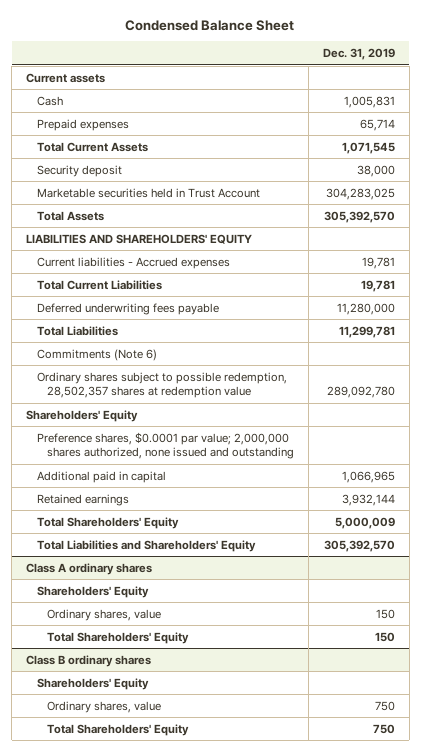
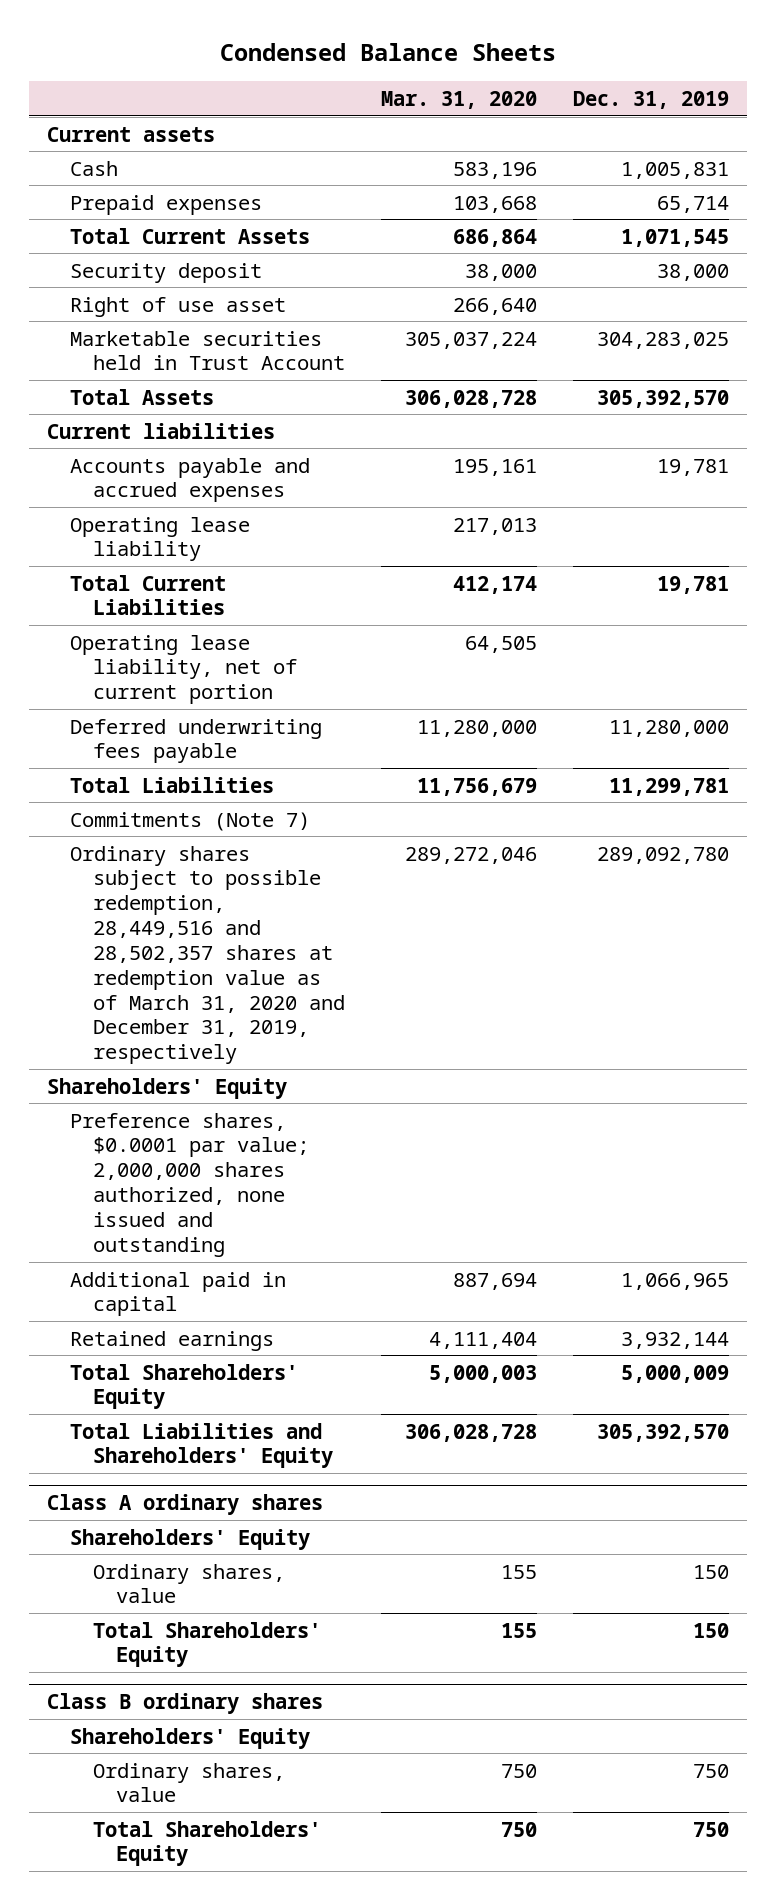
[125,19,295,31] Condensed Balance Sheet -> [220,42,557,61] Condensed Balance Sheets
none -> [381,90,538,109] Mar. 31, 2020
none -> [69,296,286,317] Right of use asset
[25,233,252,244] LIABILITIES AND SHAREHOLDERS' EQUITY -> none
none -> [46,422,275,439] Current liabilities
[36,256,230,269] Current liabilities - Accrued expenses -> [69,457,310,503] Accounts payable and accrued expenses
none -> [69,516,250,562] Operating lease liability
none -> [69,634,297,705] Operating lease liability, net of current portion
[36,348,157,361] Commitments (Note 6) -> [69,811,310,831] Commitments (Note 7)
[36,371,287,399] Ordinary shares subject to possible redemption, 28,502,357 shares at redemption value -> [69,845,345,1065] Ordinary shares subject to possible redemption, 28,449,516 and 28,502,357 shares at redemption value as of March 31, 2020 and December 31, 2019, respectively

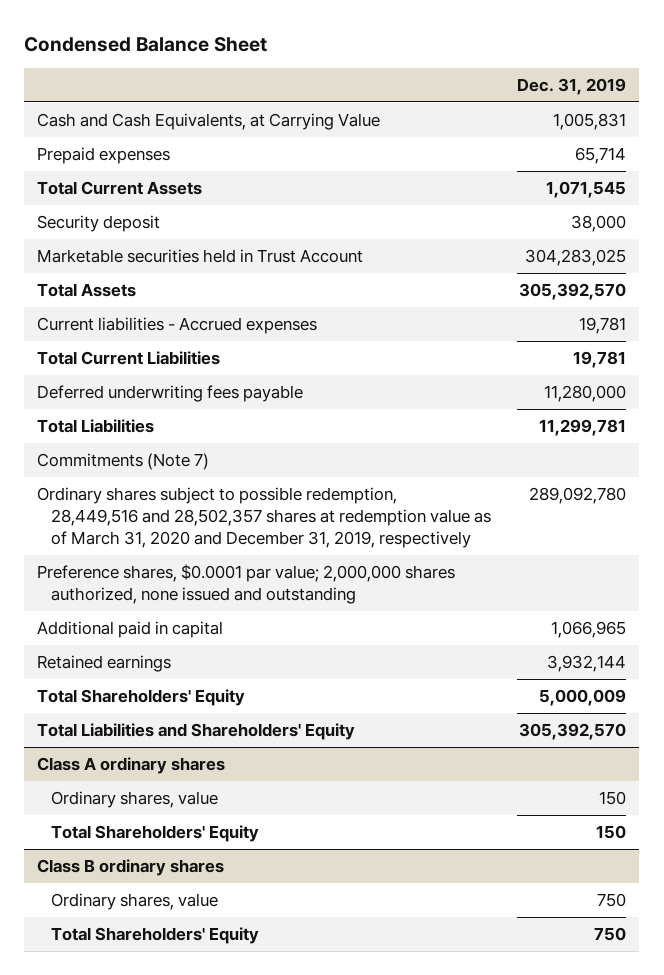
[220,42,557,61] Condensed Balance Sheets -> [24,36,268,52] Condensed Balance Sheet
[381,90,538,109] Mar. 31, 2020 -> none
[46,126,215,142] Current assets -> none
[69,160,118,176] Cash -> [37,113,381,131] Cash and Cash Equivalents, at Carrying Value
[69,296,286,317] Right of use asset -> none
[46,422,275,439] Current liabilities -> none
[69,516,250,562] Operating lease liability -> none
[69,457,310,503] Accounts payable and accrued expenses -> [37,317,318,335] Current liabilities - Accrued expenses
[69,634,297,705] Operating lease liability, net of current portion -> none
[46,1077,287,1099] Shareholders' Equity -> none
[69,1528,310,1550] Shareholders' Equity -> none
[69,1727,310,1749] Shareholders' Equity -> none

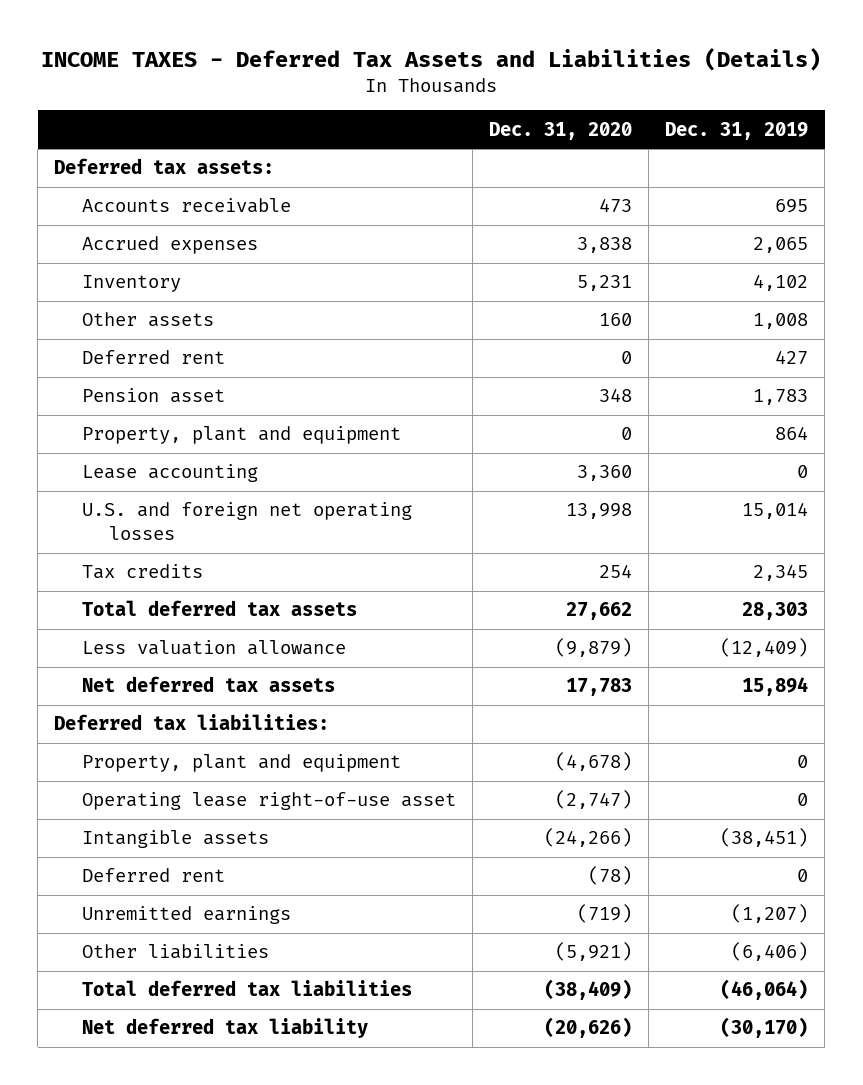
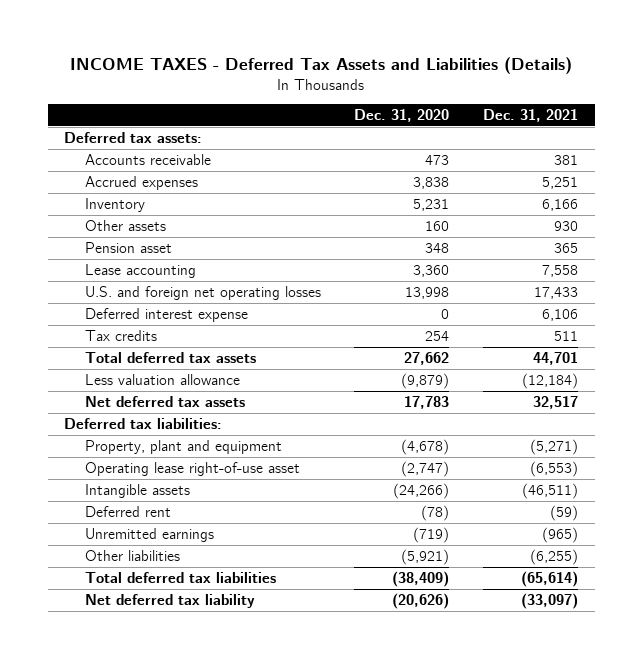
[665,121,809,140] Dec. 31, 2019 -> none
none -> [482,108,578,122] Dec. 31, 2021
[81,350,225,365] Deferred rent -> none
[81,426,401,445] Property, plant and equipment -> none
none -> [84,307,248,322] Deferred interest expense

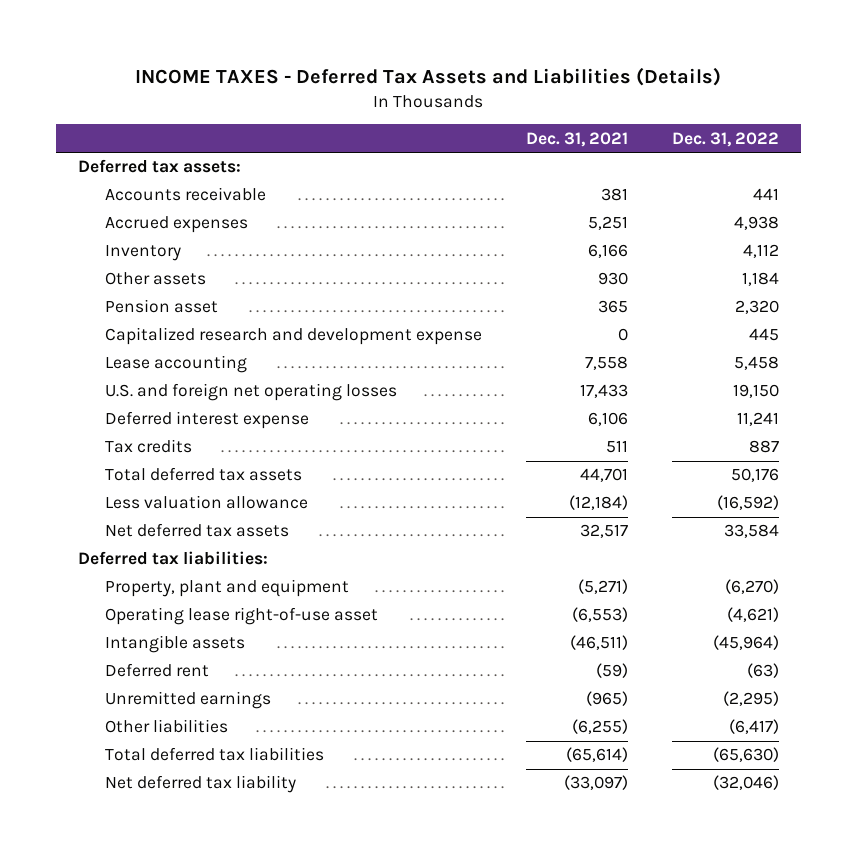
[354,108,450,122] Dec. 31, 2020 -> none
none -> [671,131,779,147] Dec. 31, 2022
none -> [105,327,483,346] Capitalized research and development expense

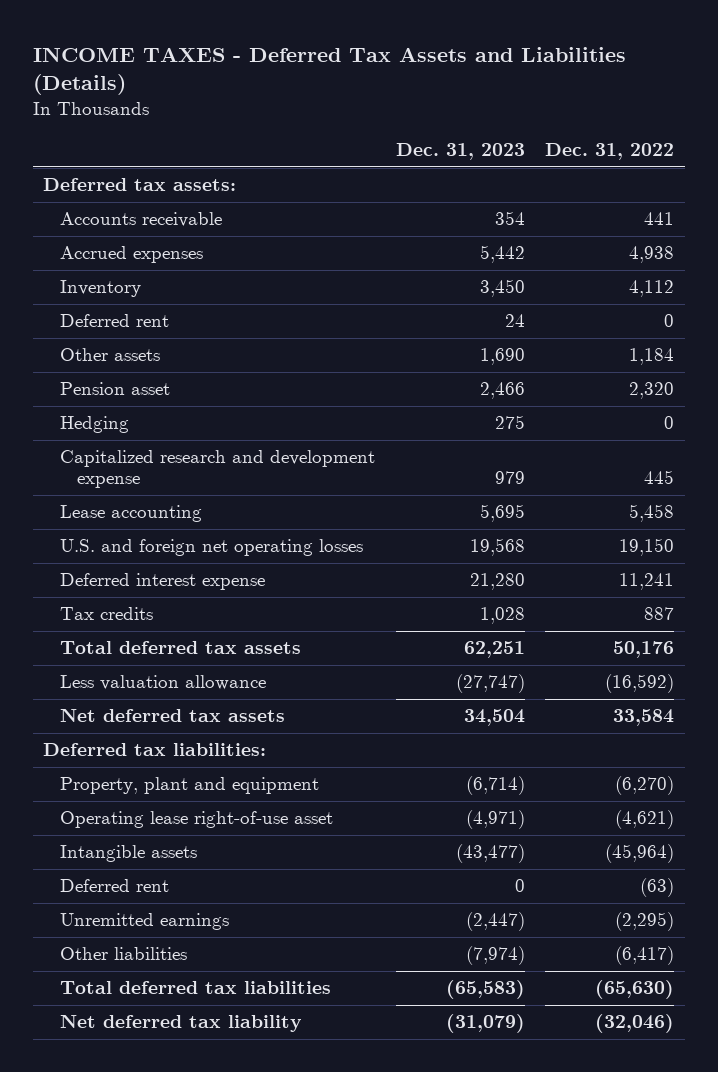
[526,131,629,147] Dec. 31, 2021 -> none
none -> [395,143,525,161] Dec. 31, 2023
none -> [60,314,170,328] Deferred rent
none -> [60,416,130,434] Hedging

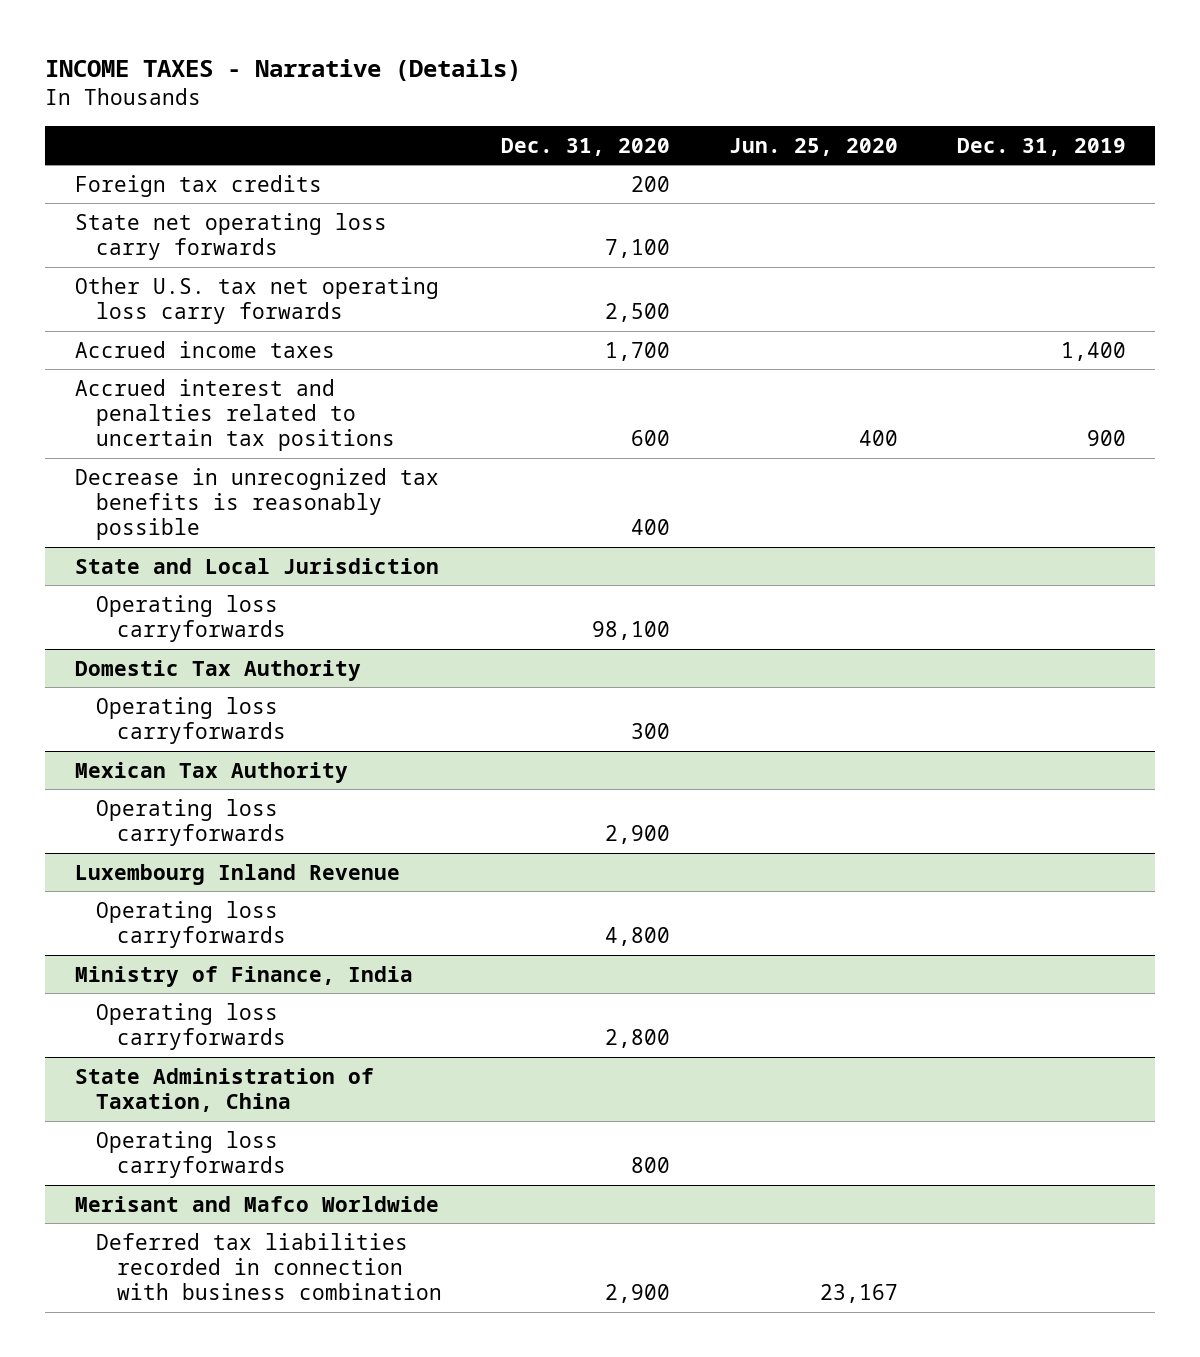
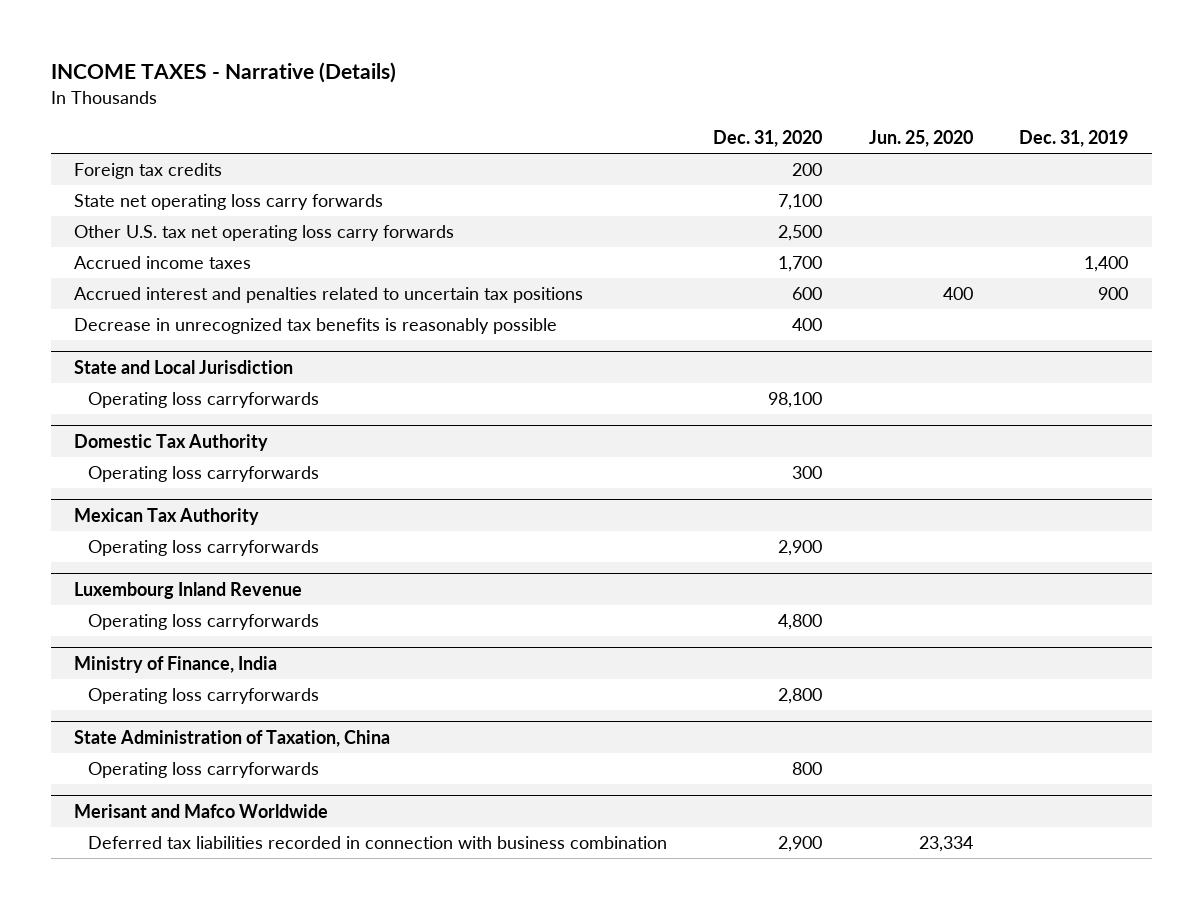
[819,1284,898,1304] 23,167 -> [918,836,973,853] 23,334

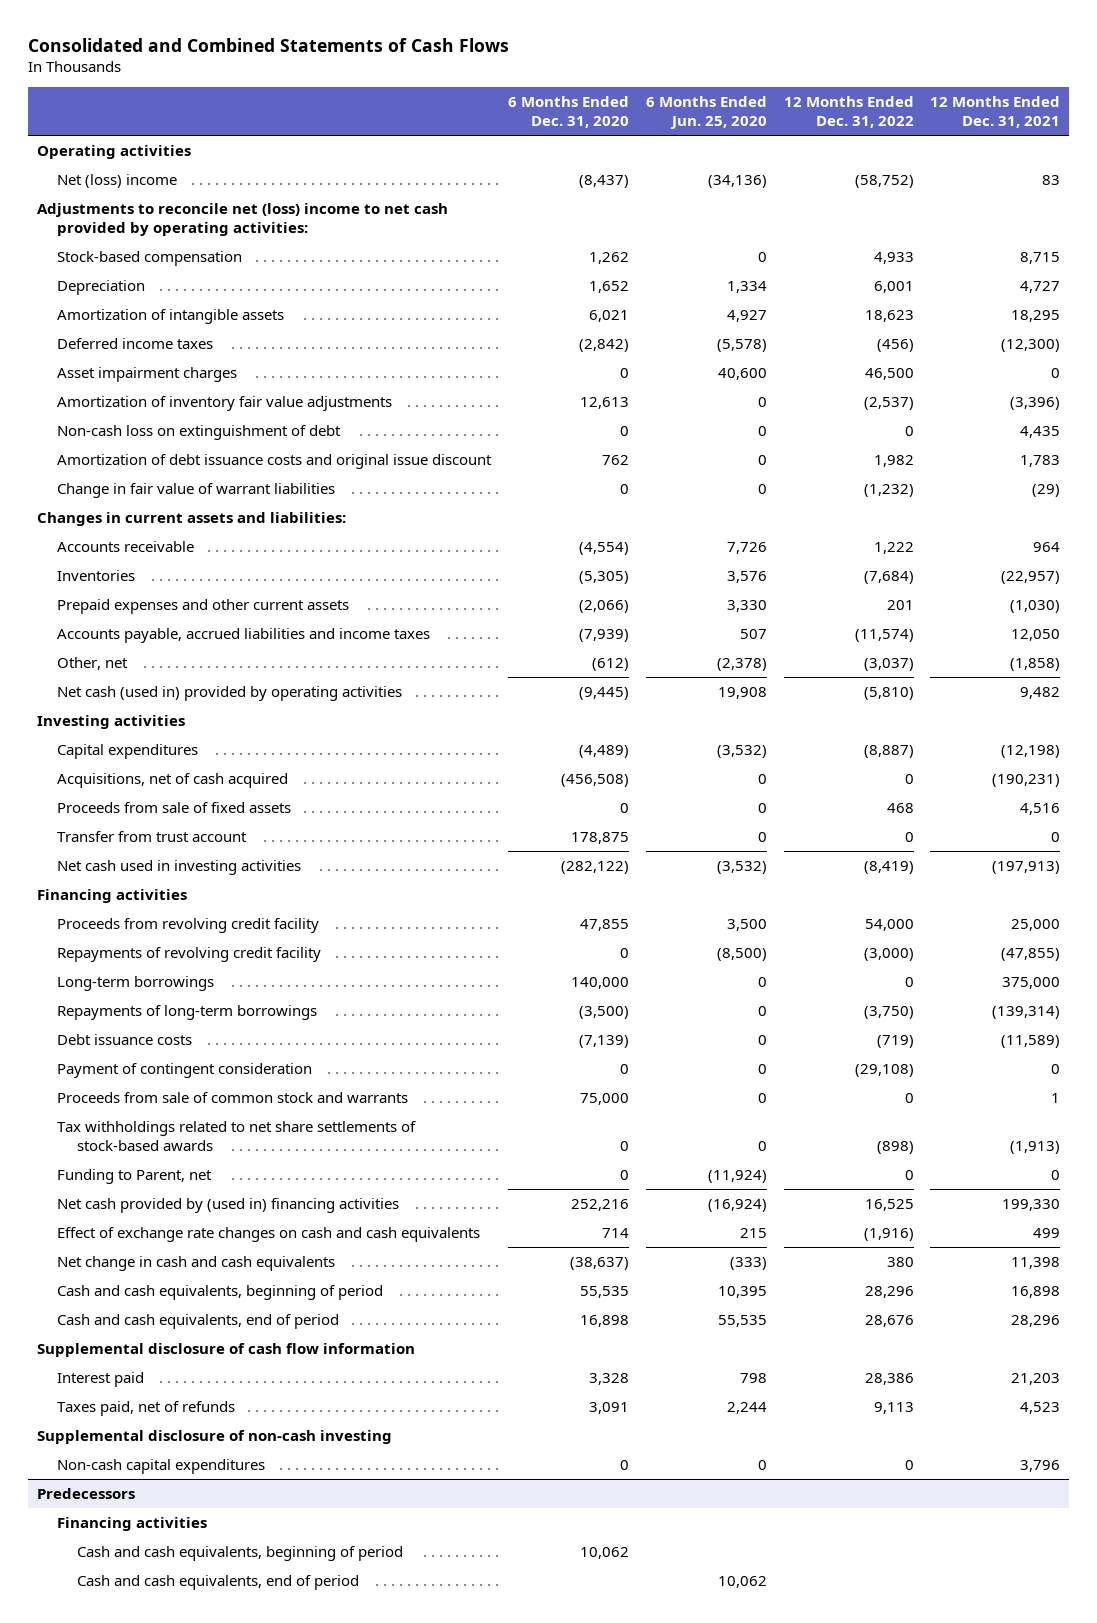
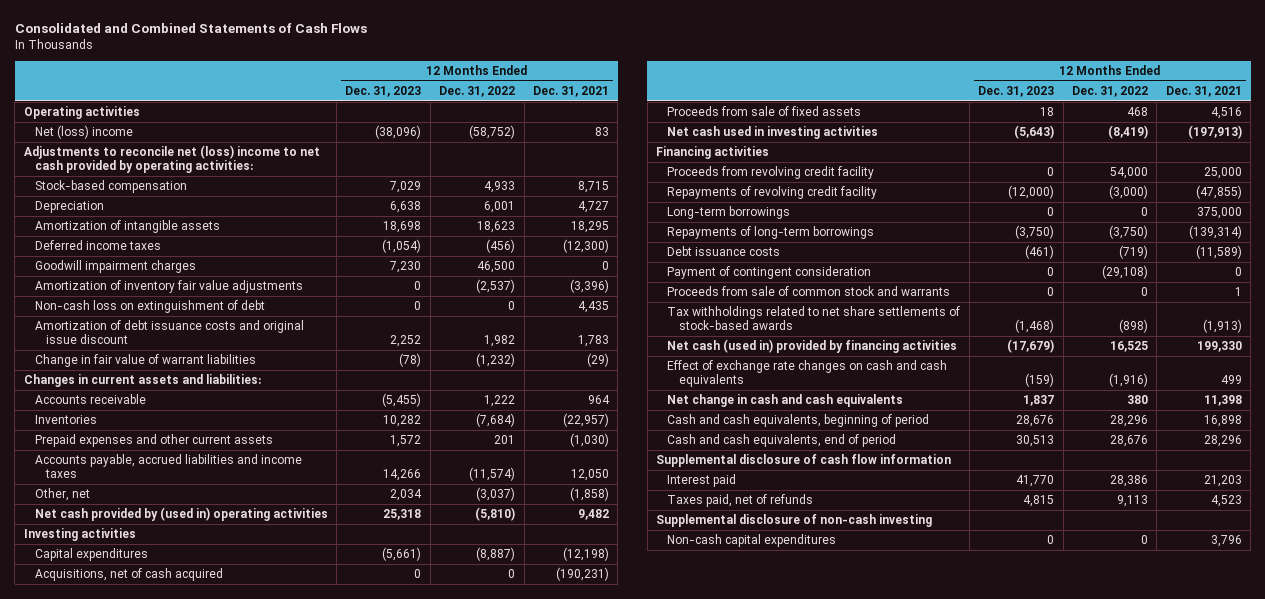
[507,95,629,129] 6 Months Ended Dec. 31, 2020 -> none
[645,95,767,130] 6 Months Ended Jun. 25, 2020 -> none
none -> [345,85,422,97] Dec. 31, 2023
[57,366,238,382] Asset impairment charges -> [34,260,196,274] Goodwill impairment charges
[57,685,403,701] Net cash (used in) provided by operating activities -> [34,507,328,522] Net cash provided by (used in) operating activities
[57,830,248,842] Transfer from trust account -> none
[57,1168,213,1184] Funding to Parent, net -> none
[57,1197,400,1213] Net cash provided by (used in) financing activities -> [667,339,958,354] Net cash (used in) provided by financing activities
[36,1487,135,1499] Predecessors -> none
[57,1516,208,1531] Financing activities -> none
[77,1545,404,1561] Cash and cash equivalents, beginning of period -> none
[77,1574,360,1590] Cash and cash equivalents, end of period -> none

